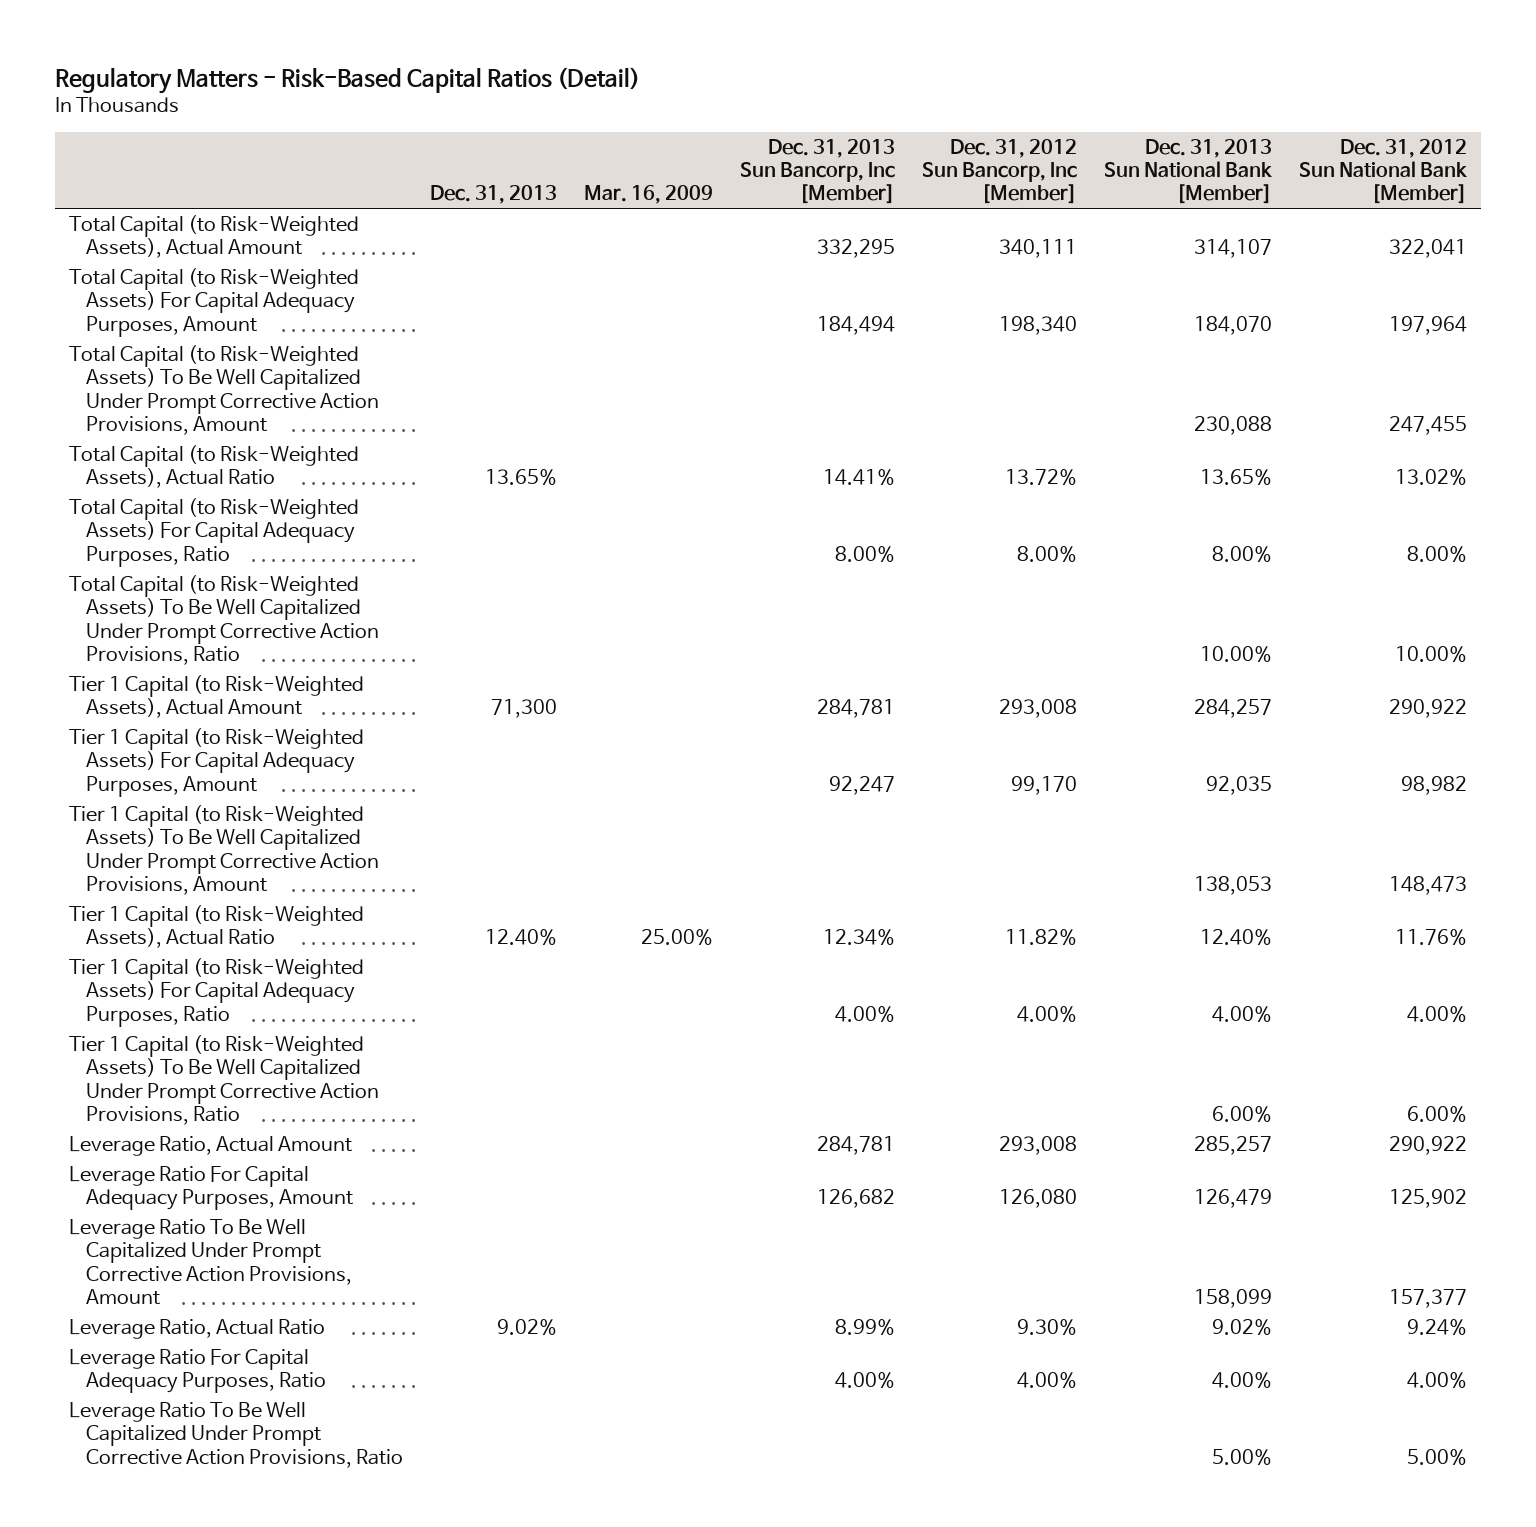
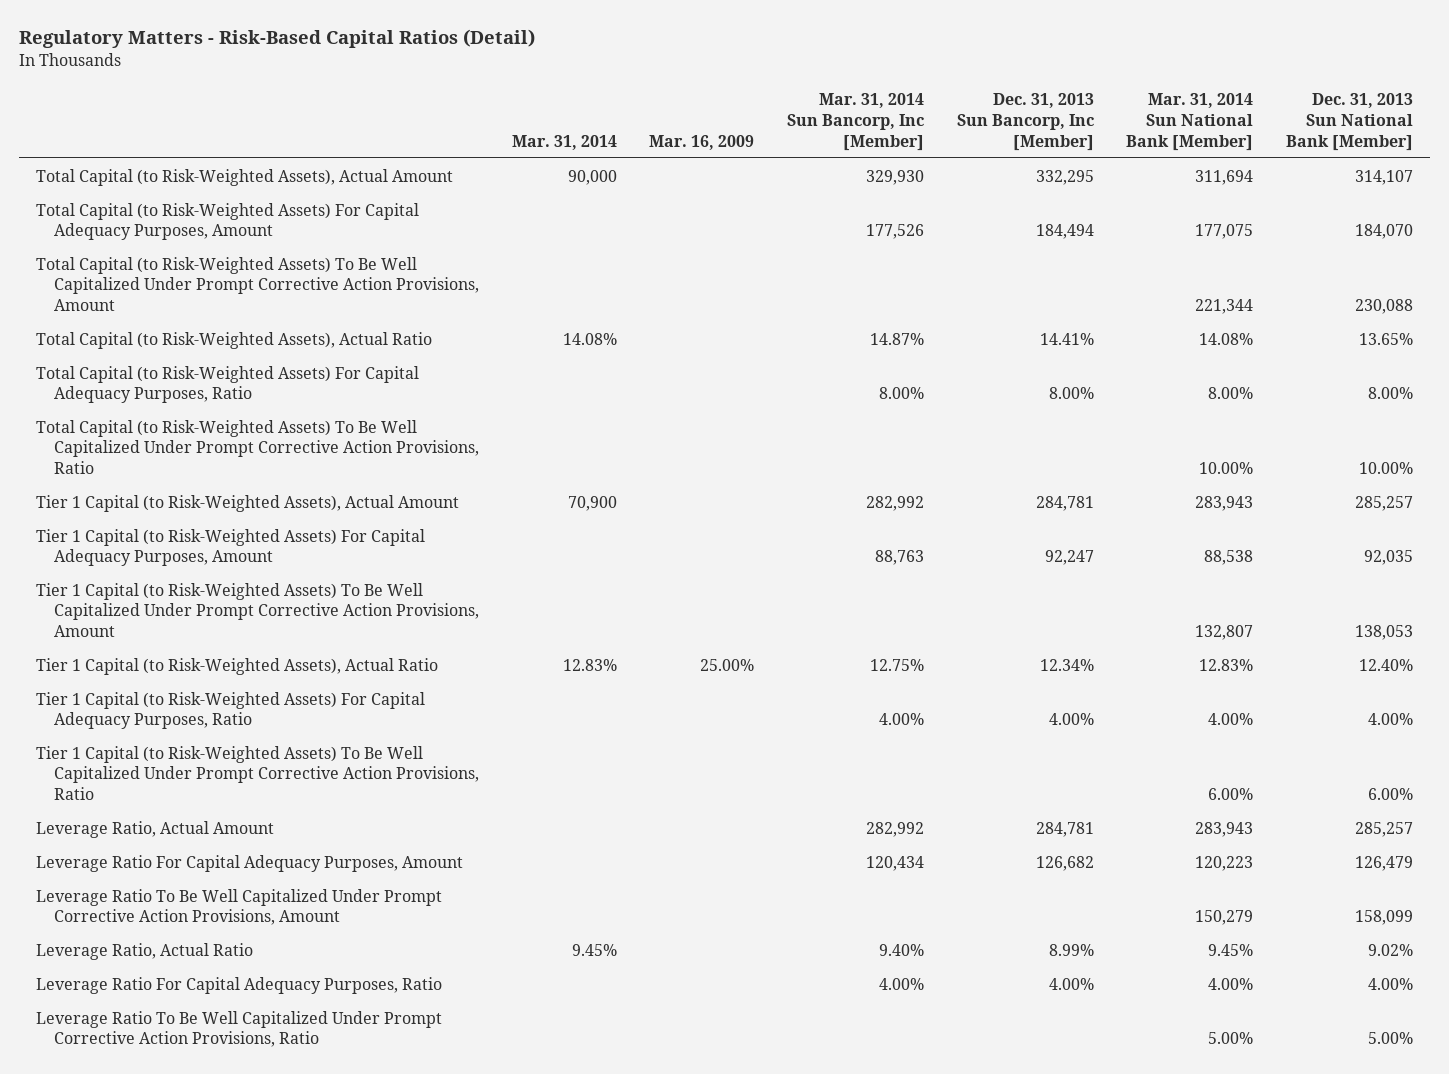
[430,185,558,205] Dec. 31, 2013 -> none
[922,138,1078,205] Dec. 31, 2012 Sun Bancorp, Inc [Member] -> none
[1299,138,1468,205] Dec. 31, 2012 Sun National Bank [Member] -> none
none -> [511,134,617,150] Mar. 31, 2014
none -> [787,93,925,151] Mar. 31, 2014 Sun Bancorp, Inc [Member]
none -> [1126,93,1254,151] Mar. 31, 2014 Sun National Bank [Member]
[1194,699,1273,719] 284,257 -> [1355,495,1414,511] 285,257

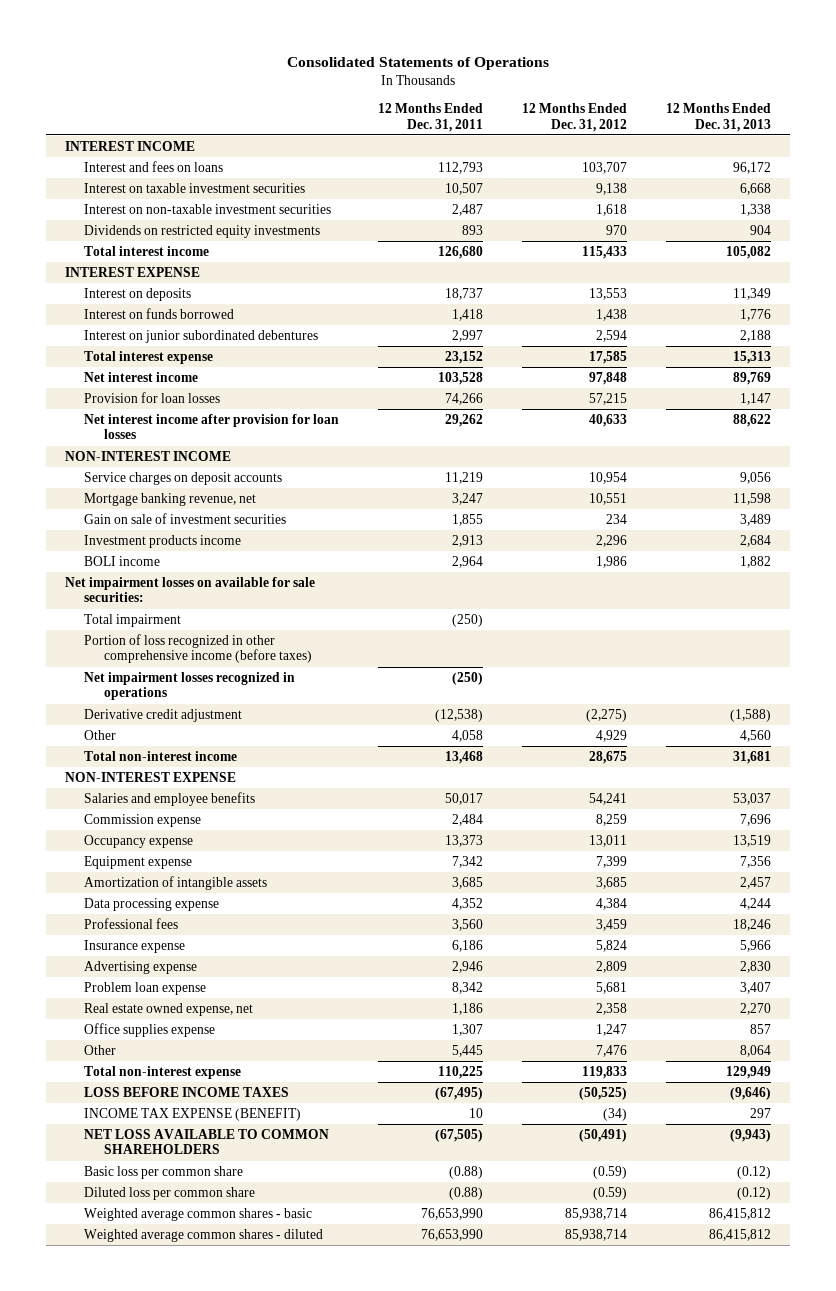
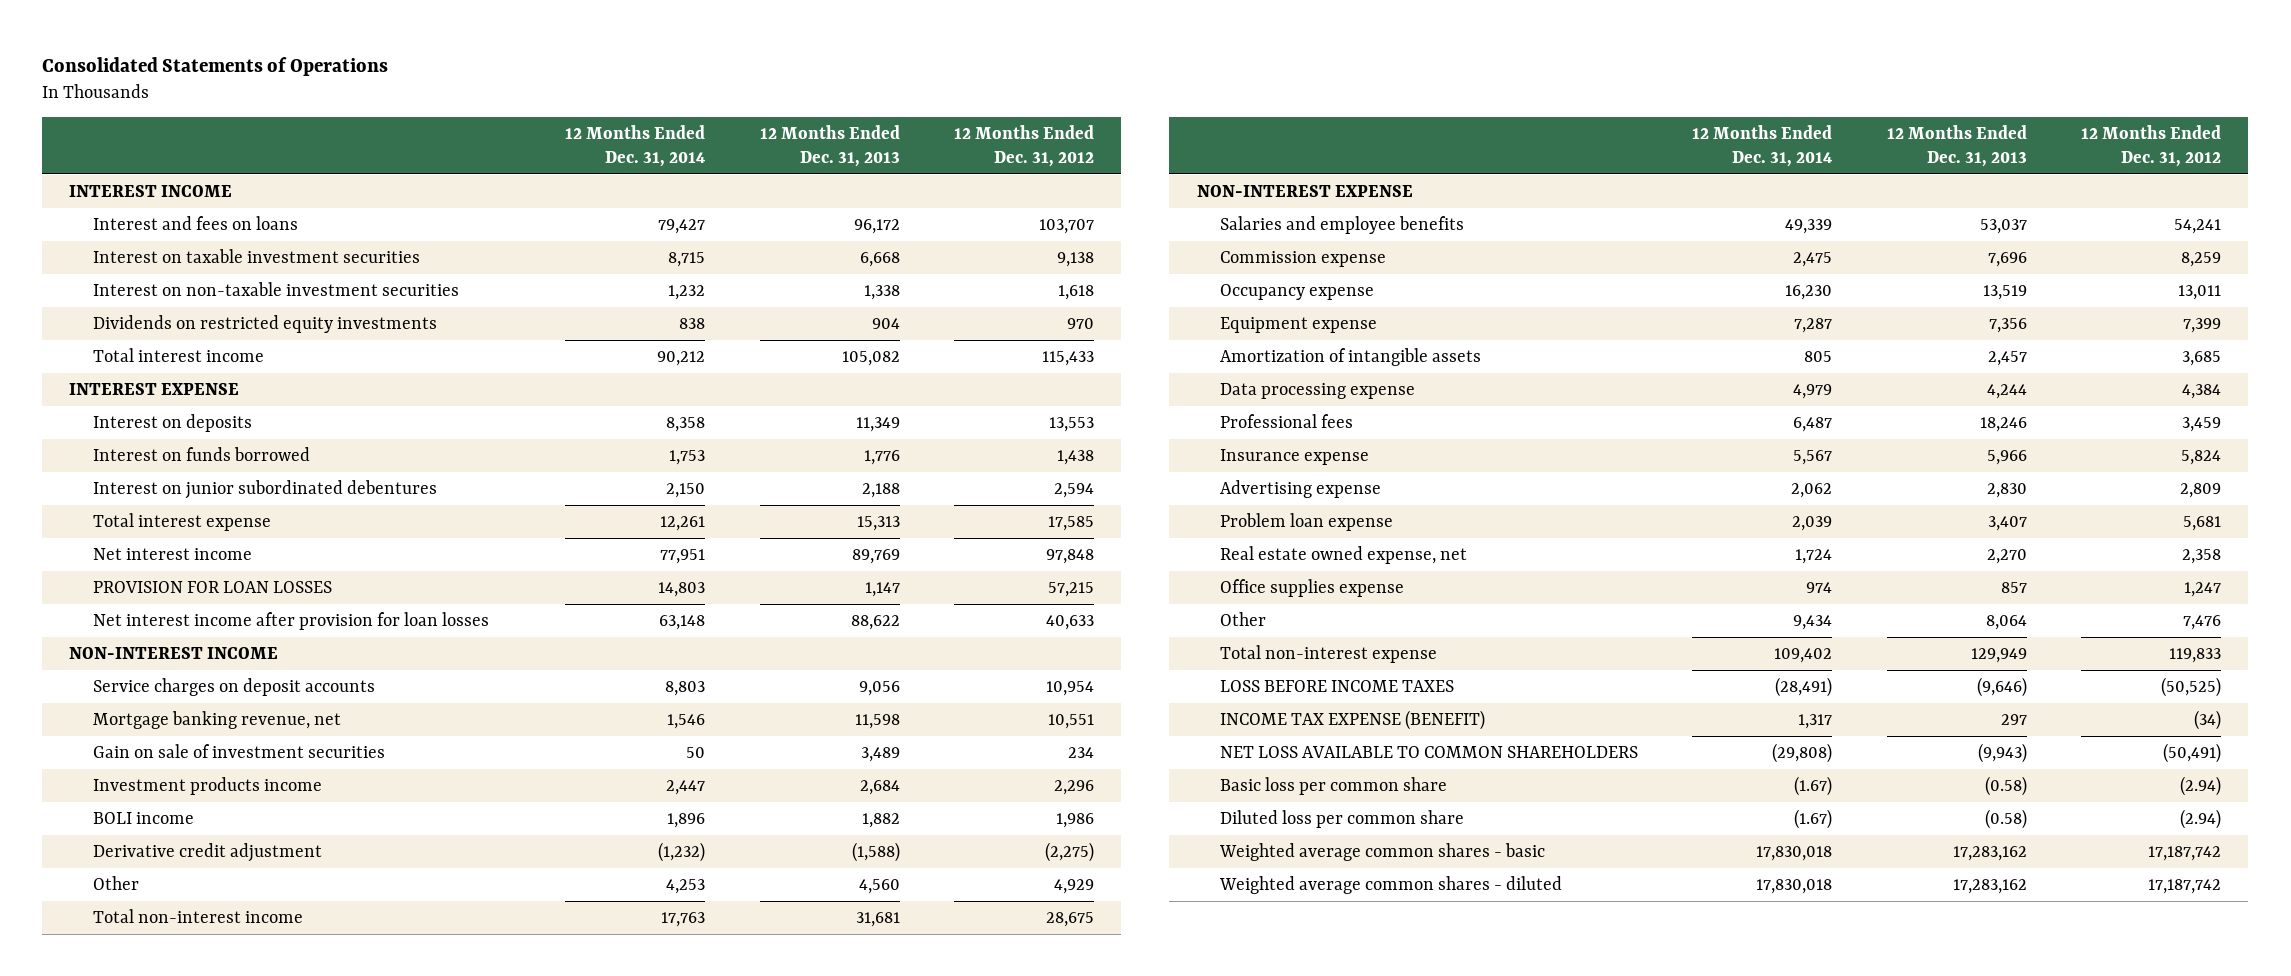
[378,103,484,132] 12 Months Ended Dec. 31, 2011 -> none
none -> [565,125,706,167] 12 Months Ended Dec. 31, 2014
[84,392,221,404] Provision for loan losses -> [92,581,332,594] PROVISION FOR LOAN LOSSES
[65,577,316,603] Net impairment losses on available for sale securities: -> none
[84,614,182,628] Total impairment -> none
[84,634,312,664] Portion of loss recognized in other comprehensive income (before taxes) -> none
[84,672,296,701] Net impairment losses recognized in operations -> none
[592,1166,627,1180] (0.59) -> [2180,776,2222,797] (2.94)
[736,1166,771,1180] (0.12) -> [1984,776,2027,797] (0.58)
[592,1187,627,1201] (0.59) -> [2180,809,2222,830] (2.94)
[736,1187,771,1201] (0.12) -> [1984,809,2027,830] (0.58)
[564,1208,627,1221] 85,938,714 -> [2148,846,2222,862] 17,187,742
[708,1208,771,1221] 86,415,812 -> [1952,846,2027,862] 17,283,162
[564,1229,627,1242] 85,938,714 -> [2148,879,2222,895] 17,187,742
[708,1229,771,1242] 86,415,812 -> [1952,879,2027,895] 17,283,162

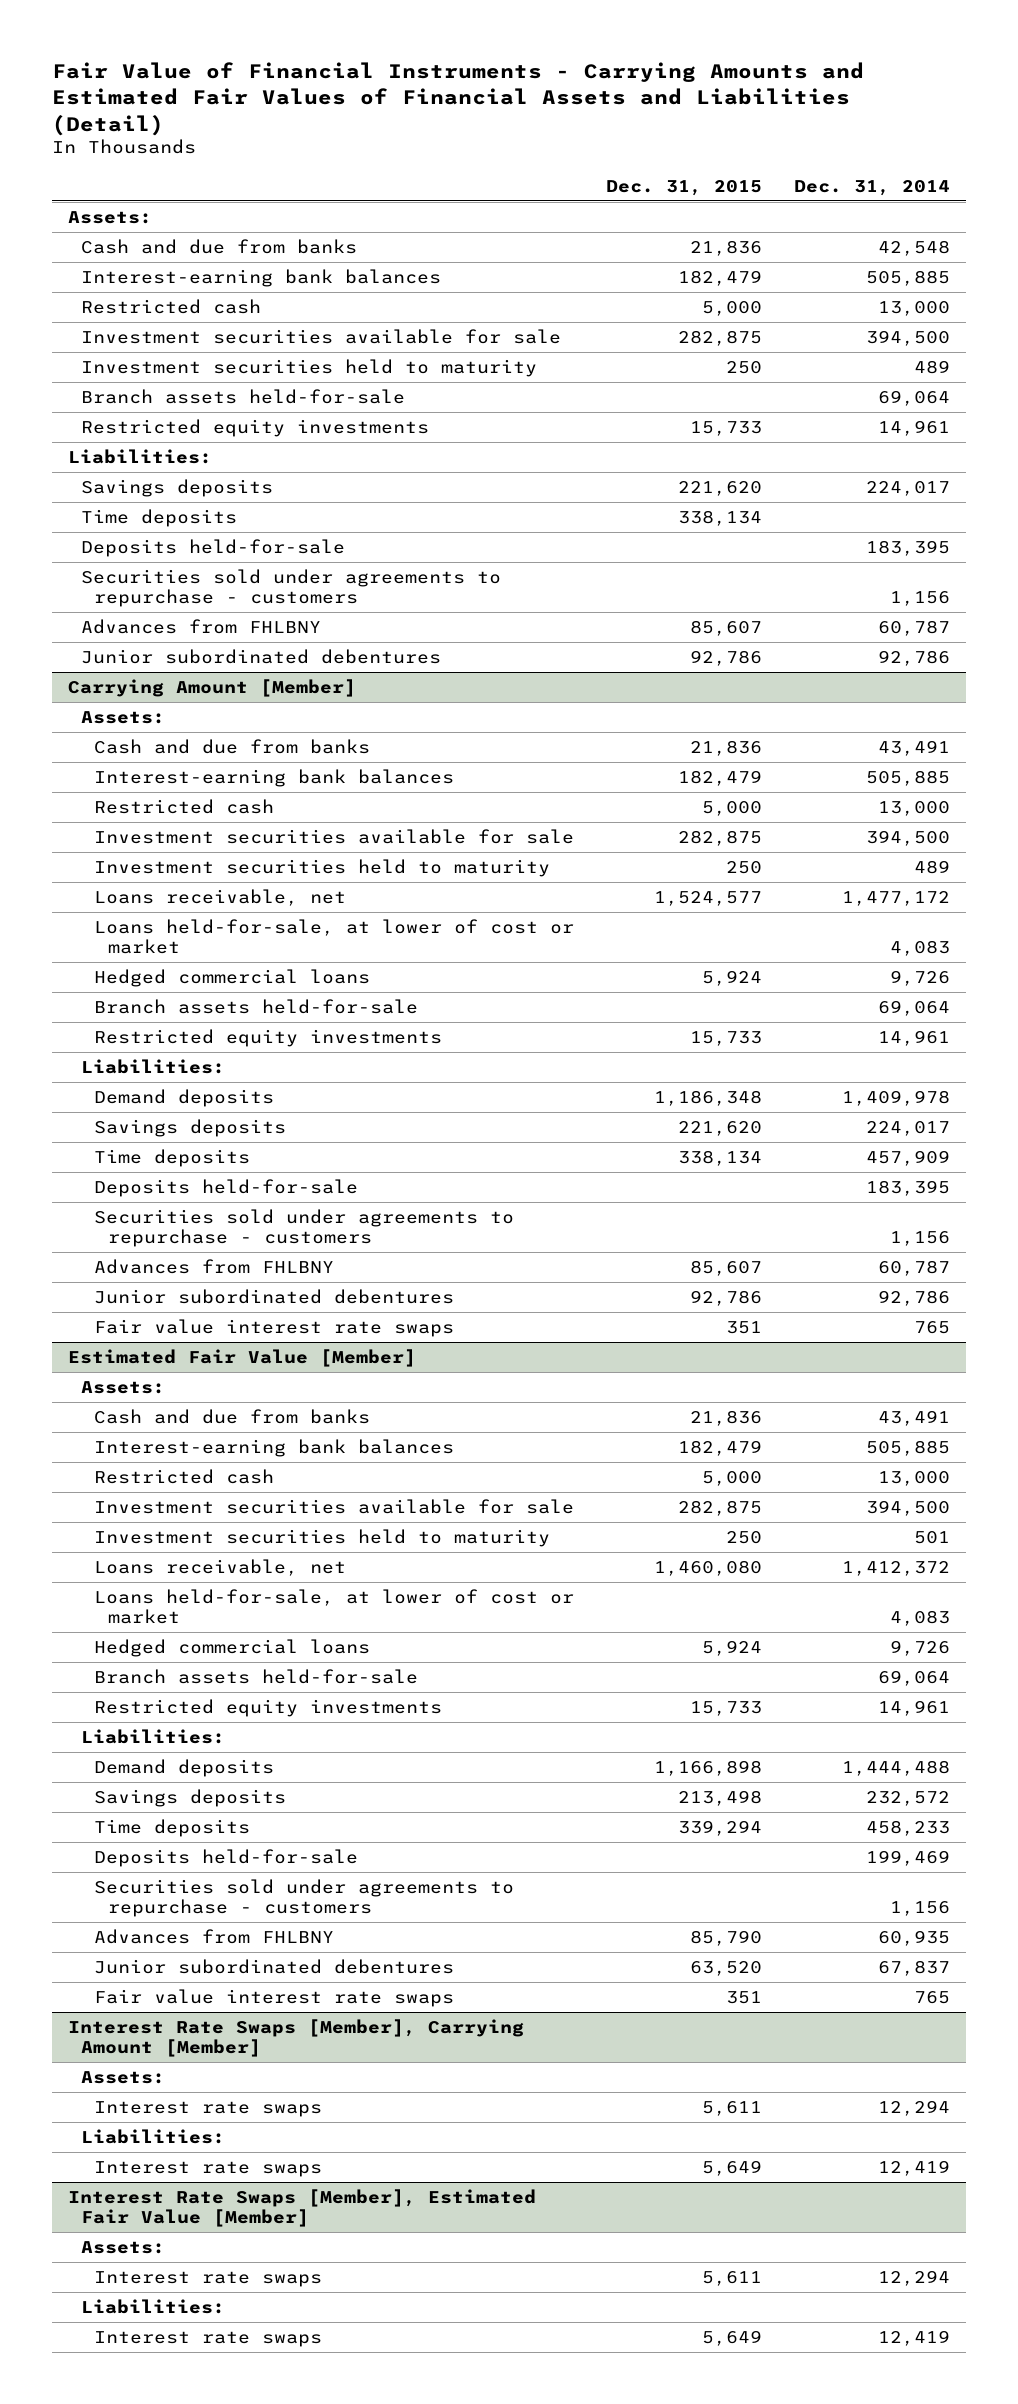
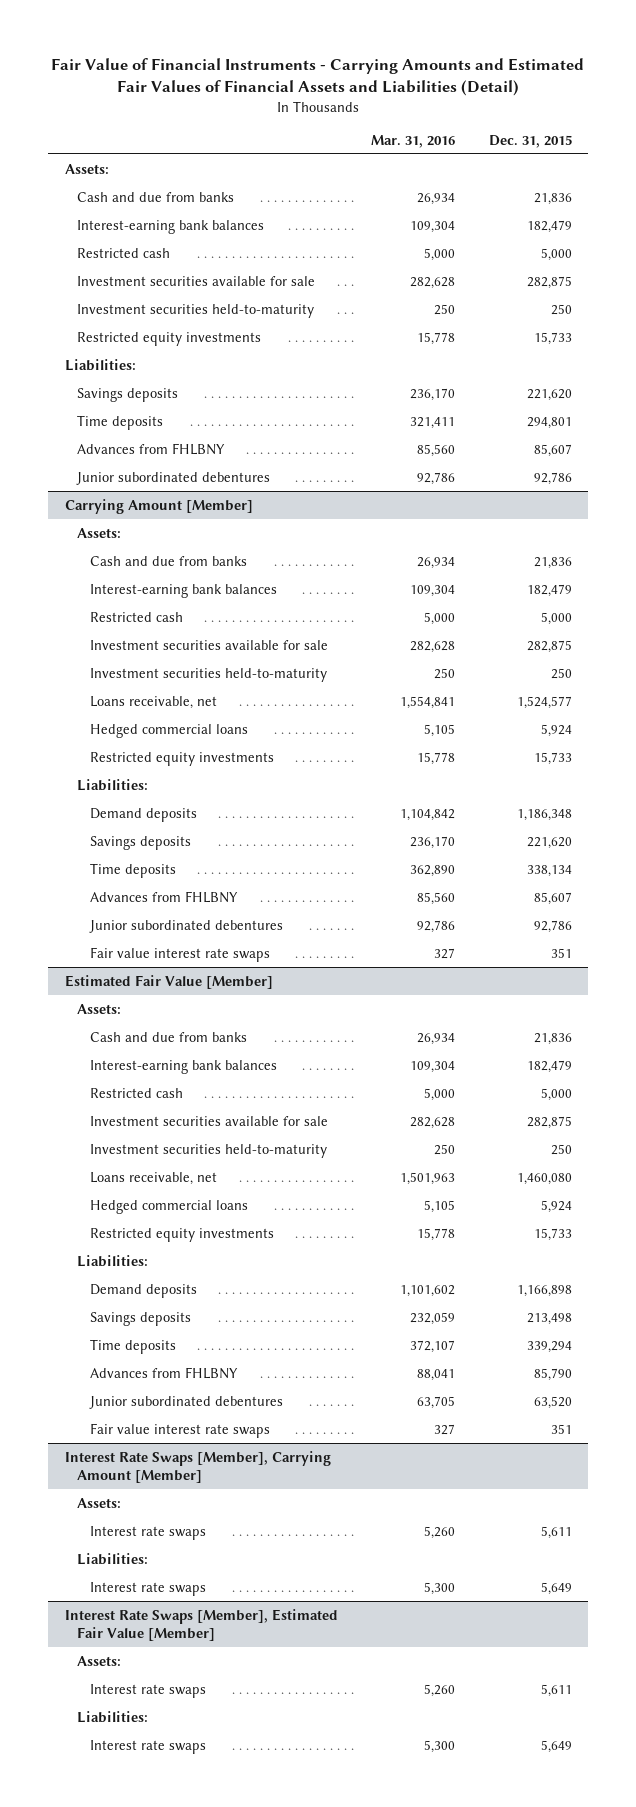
[794,179,951,196] Dec. 31, 2014 -> none
none -> [371,134,456,148] Mar. 31, 2016
[80,389,405,405] Branch assets held-for-sale -> none
[80,359,537,378] Investment securities held to maturity -> [77,303,315,318] Investment securities held-to-maturity
[80,539,345,558] Deposits held-for-sale -> none
[80,569,501,607] Securities sold under agreements to repurchase - customers -> none
[678,510,763,527] 338,134 -> [526,416,572,429] 294,801
[94,859,551,878] Investment securities held to maturity -> [90,667,328,682] Investment securities held-to-maturity
[94,919,575,954] Loans held-for-sale, at lower of cost or market -> none
[94,999,419,1015] Branch assets held-for-sale -> none
[94,1179,359,1198] Deposits held-for-sale -> none
[94,1209,515,1247] Securities sold under agreements to repurchase - customers -> none
[94,1529,551,1548] Investment securities held to maturity -> [90,1143,328,1158] Investment securities held-to-maturity
[94,1589,575,1624] Loans held-for-sale, at lower of cost or market -> none
[94,1669,419,1685] Branch assets held-for-sale -> none
[94,1849,359,1868] Deposits held-for-sale -> none
[94,1879,515,1917] Securities sold under agreements to repurchase - customers -> none

